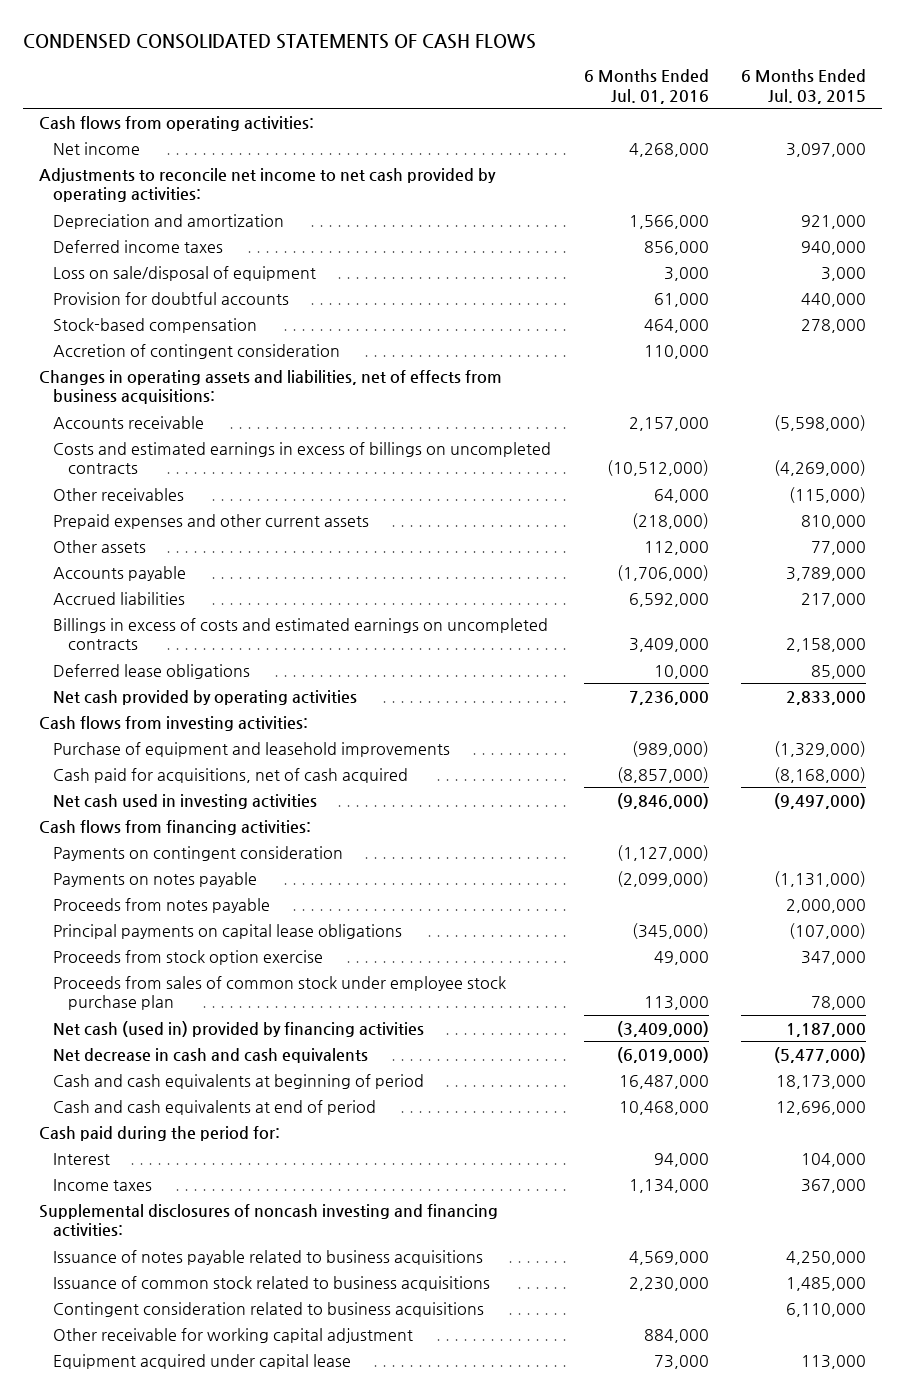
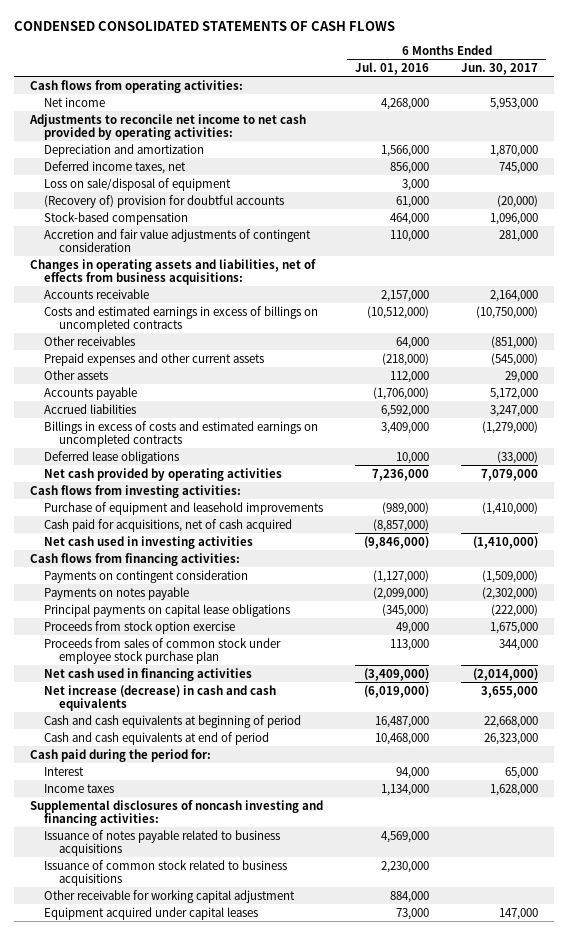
[741,69,867,104] 6 Months Ended Jul. 03, 2015 -> none
none -> [461,63,539,76] Jun. 30, 2017
[53,239,224,253] Deferred income taxes -> [44,160,187,174] Deferred income taxes, net
[53,291,290,305] Provision for doubtful accounts -> [44,194,285,208] (Recovery of) provision for doubtful accounts
[53,343,341,359] Accretion of contingent consideration -> [44,228,312,252] Accretion and fair value adjustments of contingent consideration
[53,897,271,913] Proceeds from notes payable -> none
[53,1020,425,1037] Net cash (used in) provided by financing activities -> [44,667,253,681] Net cash used in financing activities
[53,1047,369,1063] Net decrease in cash and cash equivalents -> [44,684,277,711] Net increase (decrease) in cash and cash equivalents
[53,1301,485,1317] Contingent consideration related to business acquisitions -> none
[53,1353,352,1369] Equipment acquired under capital lease -> [44,906,259,920] Equipment acquired under capital leases

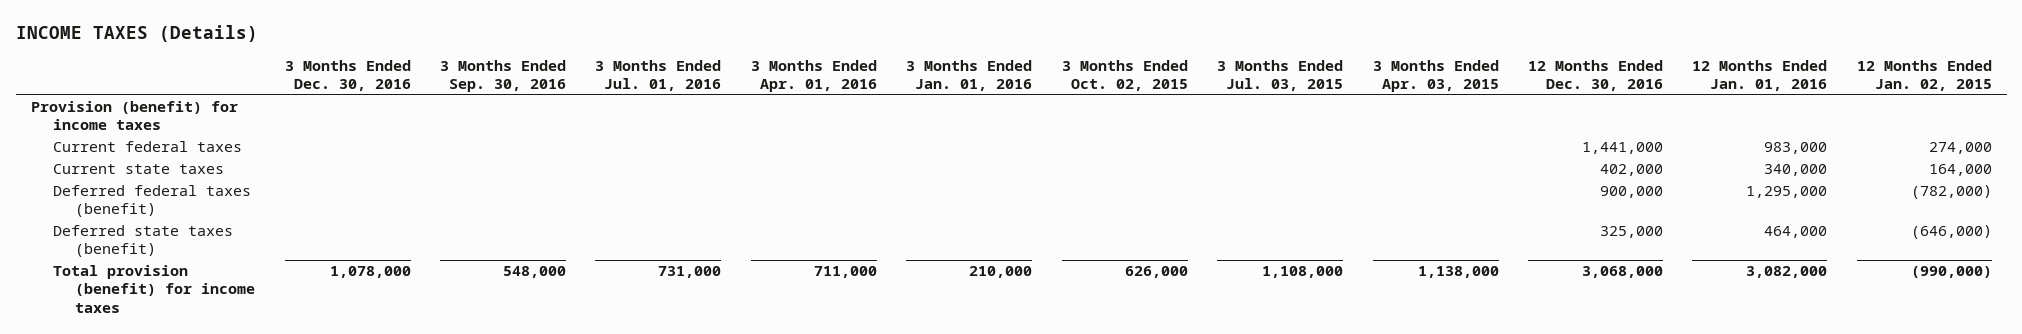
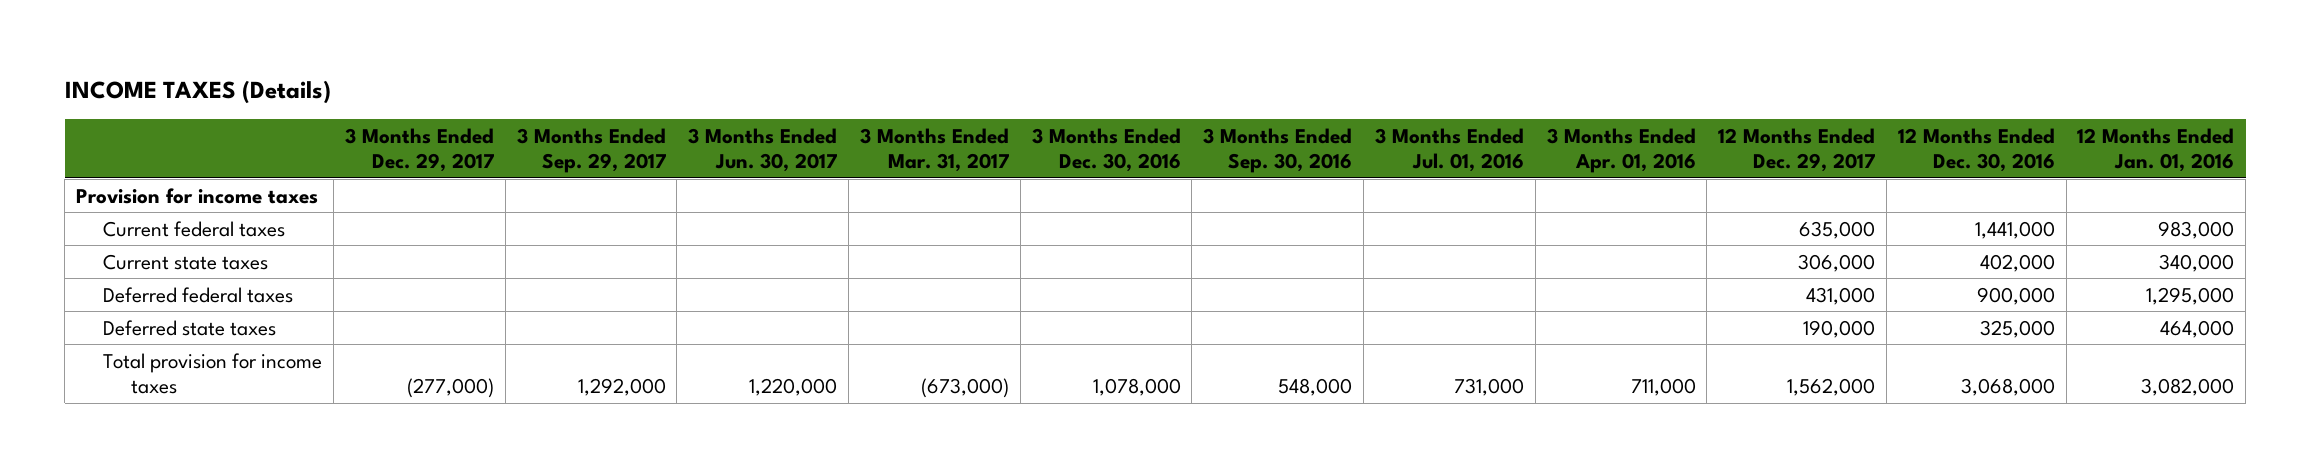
[906,60,1033,92] 3 Months Ended Jan. 01, 2016 -> none
[1061,60,1188,92] 3 Months Ended Oct. 02, 2015 -> none
[1217,60,1344,92] 3 Months Ended Jul. 03, 2015 -> none
[1372,60,1499,93] 3 Months Ended Apr. 03, 2015 -> none
[1856,60,1992,92] 12 Months Ended Jan. 02, 2015 -> none
none -> [345,127,495,173] 3 Months Ended Dec. 29, 2017
none -> [516,127,666,174] 3 Months Ended Sep. 29, 2017
none -> [688,127,838,173] 3 Months Ended Jun. 30, 2017
none -> [859,127,1009,173] 3 Months Ended Mar. 31, 2017
none -> [1718,127,1876,173] 12 Months Ended Dec. 29, 2017
[30,101,238,131] Provision (benefit) for income taxes -> [76,187,319,204] Provision for income taxes
[52,185,251,218] Deferred federal taxes (benefit) -> [103,286,294,303] Deferred federal taxes
[52,225,233,258] Deferred state taxes (benefit) -> [103,319,277,336] Deferred state taxes
[52,265,256,313] Total provision (benefit) for income taxes -> [103,352,323,395] Total provision for income taxes

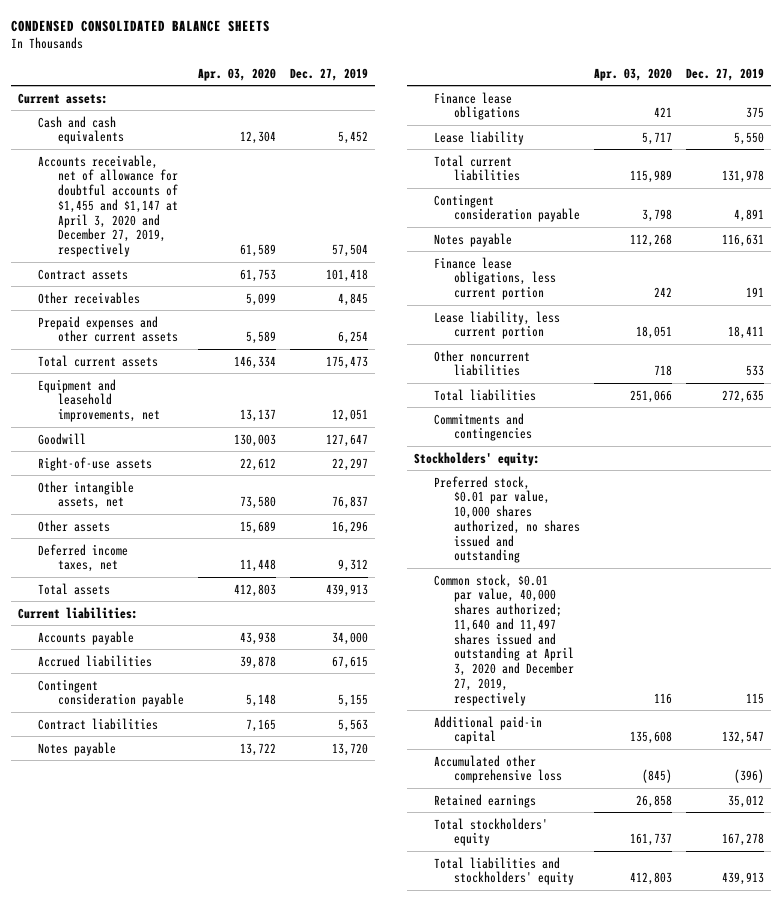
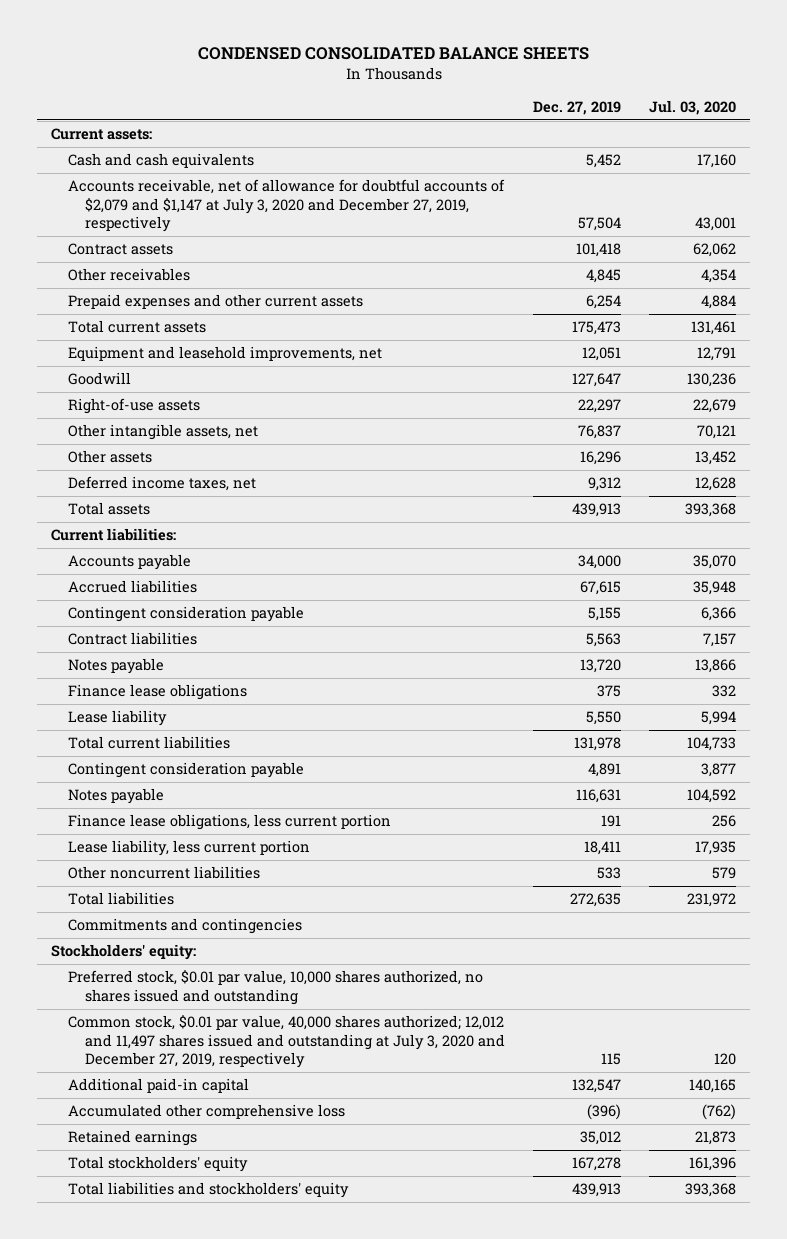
[198,67,277,81] Apr. 03, 2020 -> none
none -> [649,99,737,115] Jul. 03, 2020
[38,154,179,258] Accounts receivable, net of allowance for doubtful accounts of $1,455 and $1,147 at April 3, 2020 and December 27, 2019, respectively -> [67,179,505,232] Accounts receivable, net of allowance for doubtful accounts of $2,079 and $1,147 at July 3, 2020 and December 27, 2019, respectively
[434,573,575,706] Common stock, $0.01 par value, 40,000 shares authorized; 11,640 and 11,497 shares issued and outstanding at April 3, 2020 and December 27, 2019, respectively -> [67,1015,505,1068] Common stock, $0.01 par value, 40,000 shares authorized; 12,012 and 11,497 shares issued and outstanding at July 3, 2020 and December 27, 2019, respectively

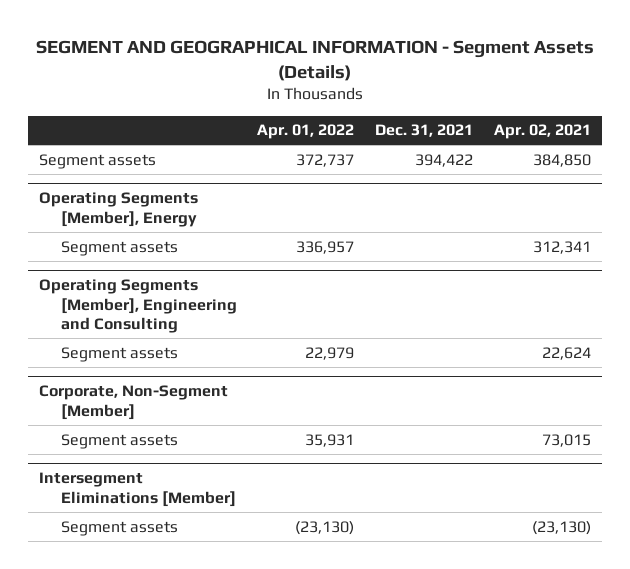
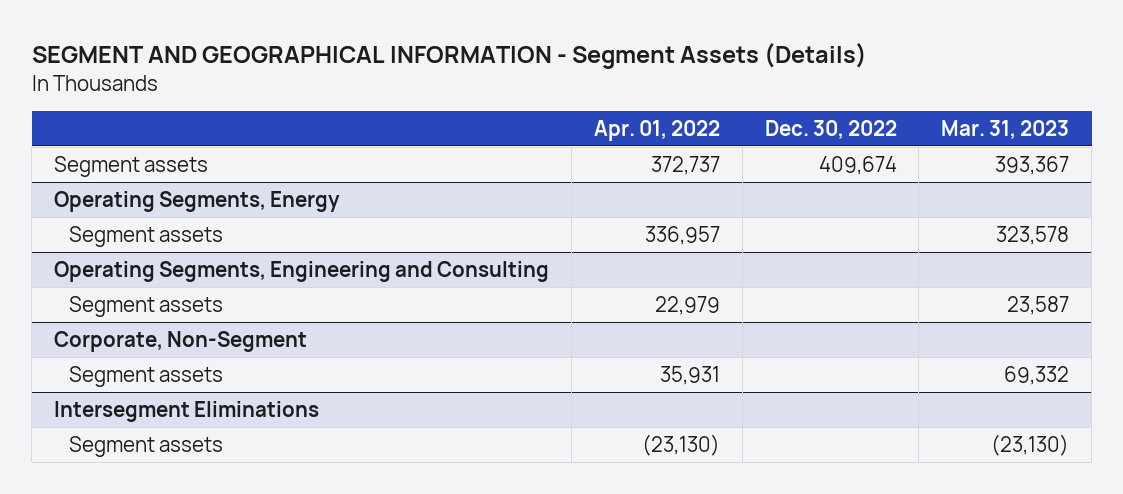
[375,124,474,138] Dec. 31, 2021 -> none
[494,124,592,140] Apr. 02, 2021 -> none
none -> [764,119,897,139] Dec. 30, 2022
none -> [941,119,1070,139] Mar. 31, 2023
[38,192,198,227] Operating Segments [Member], Energy -> [53,190,340,212] Operating Segments, Energy
[38,279,237,334] Operating Segments [Member], Engineering and Consulting -> [53,260,549,282] Operating Segments, Engineering and Consulting
[38,385,228,420] Corporate, Non-Segment [Member] -> [53,330,307,352] Corporate, Non-Segment
[38,472,236,507] Intersegment Eliminations [Member] -> [53,400,319,422] Intersegment Eliminations

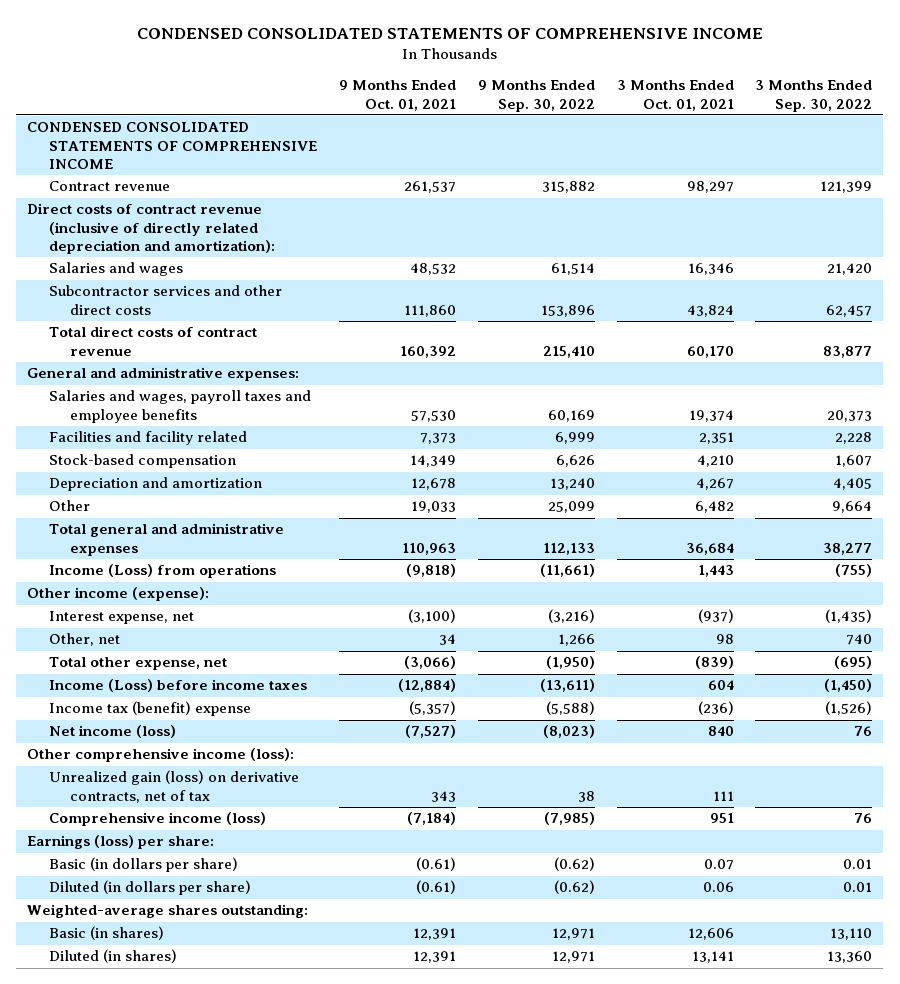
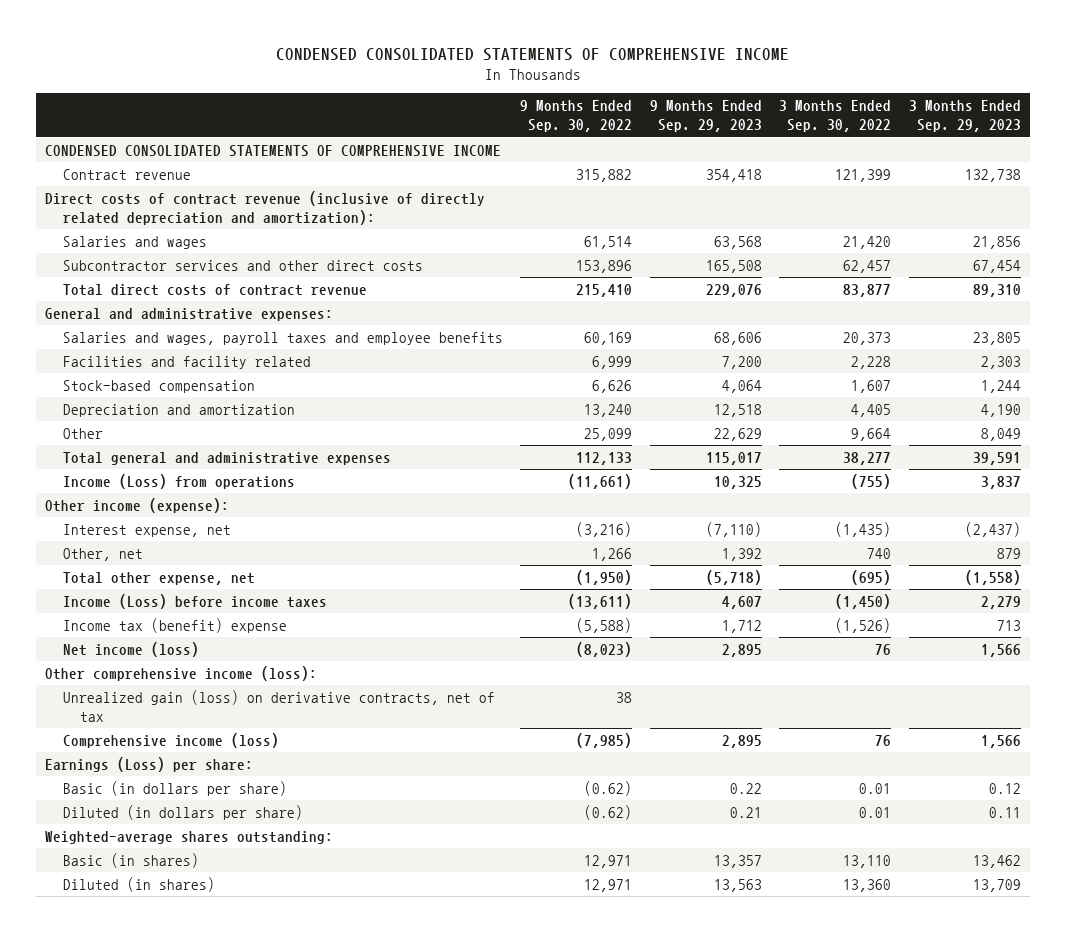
[338,80,456,111] 9 Months Ended Oct. 01, 2021 -> none
[616,80,734,111] 3 Months Ended Oct. 01, 2021 -> none
none -> [649,100,762,133] 9 Months Ended Sep. 29, 2023
none -> [908,100,1021,133] 3 Months Ended Sep. 29, 2023
[27,835,215,850] Earnings (loss) per share: -> [45,756,254,772] Earnings (Loss) per share:

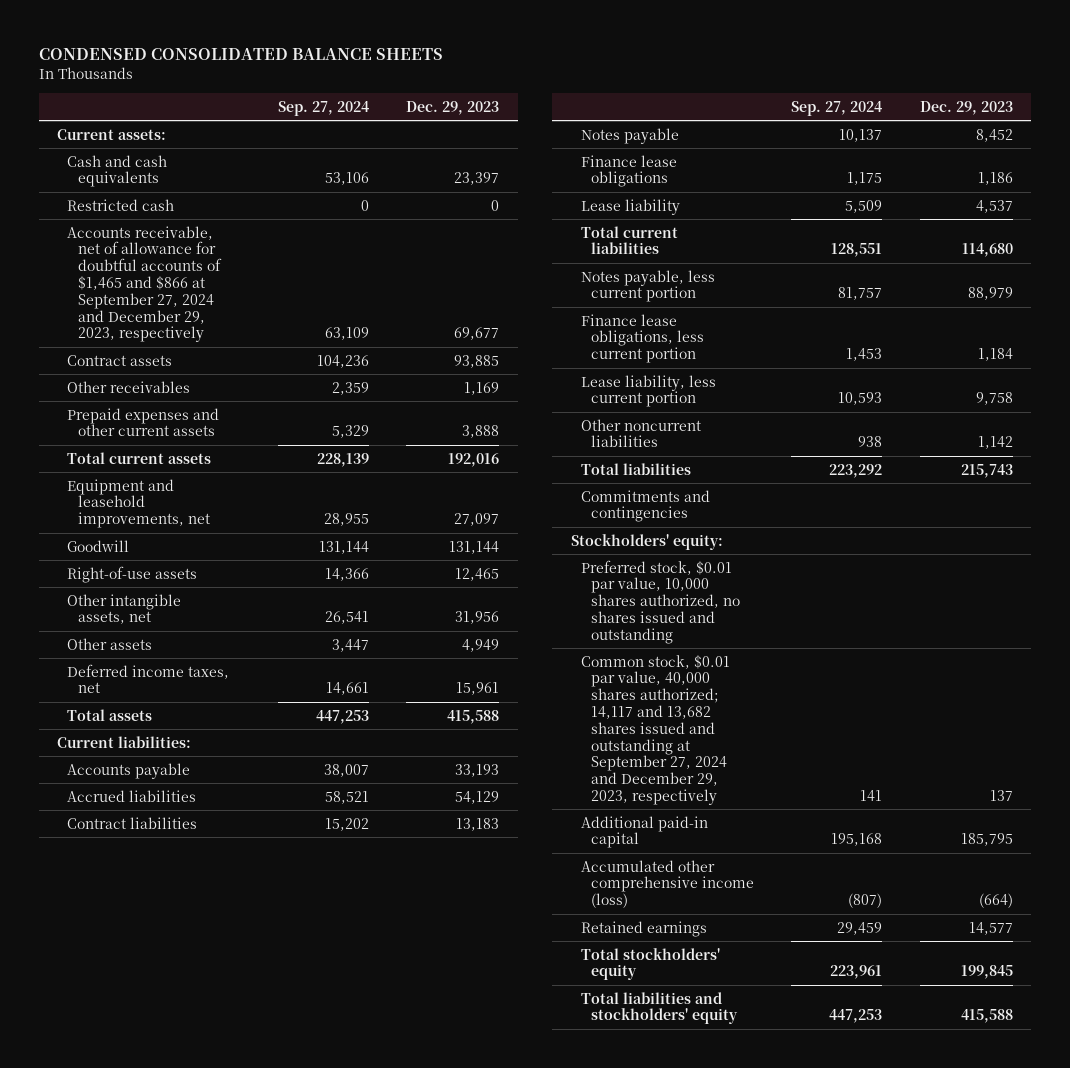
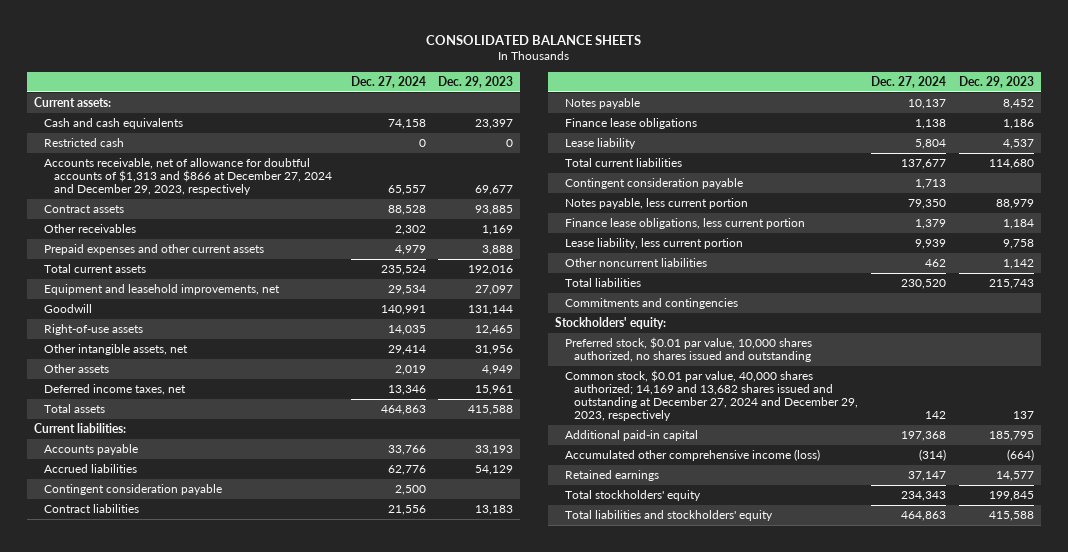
[38,48,443,61] CONDENSED CONSOLIDATED BALANCE SHEETS -> [426,35,642,46] CONSOLIDATED BALANCE SHEETS
[277,100,369,116] Sep. 27, 2024 -> none
none -> [350,75,426,88] Dec. 27, 2024
[67,225,222,343] Accounts receivable, net of allowance for doubtful accounts of $1,465 and $866 at September 27, 2024 and December 29, 2023, respectively -> [43,158,332,196] Accounts receivable, net of allowance for doubtful accounts of $1,313 and $866 at December 27, 2024 and December 29, 2023, respectively
none -> [43,484,222,496] Contingent consideration payable
none -> [564,178,743,190] Contingent consideration payable
[581,654,731,805] Common stock, $0.01 par value, 40,000 shares authorized; 14,117 and 13,682 shares issued and outstanding at September 27, 2024 and December 29, 2023, respectively -> [564,370,859,422] Common stock, $0.01 par value, 40,000 shares authorized; 14,169 and 13,682 shares issued and outstanding at December 27, 2024 and December 29, 2023, respectively

